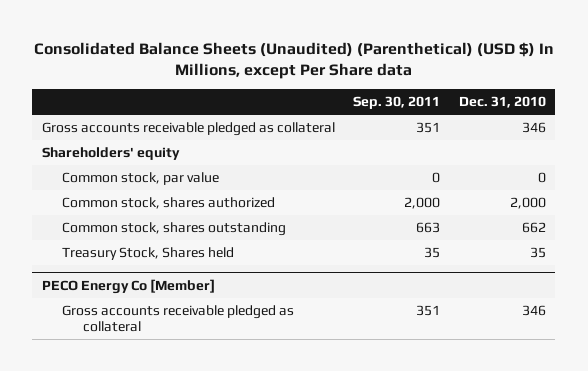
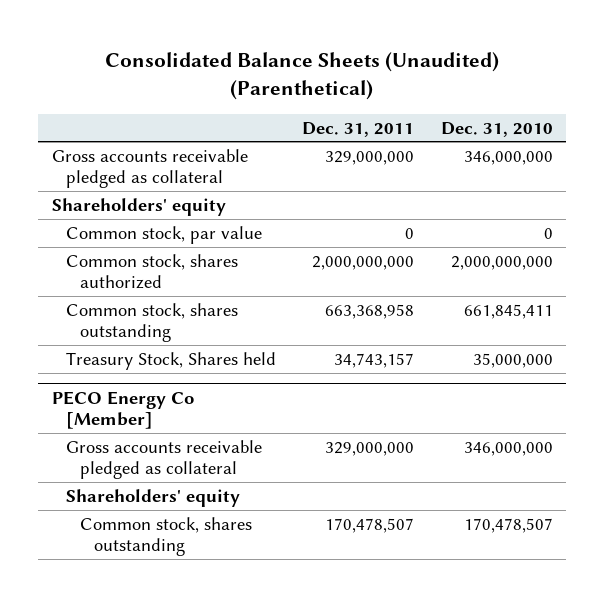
[33,41,554,80] Consolidated Balance Sheets (Unaudited) (Parenthetical) (USD $) In Millions, except Per Share data -> [105,51,500,101] Consolidated Balance Sheets (Unaudited) (Parenthetical)
[353,96,441,110] Sep. 30, 2011 -> none
none -> [302,121,415,137] Dec. 31, 2011
[521,122,546,134] 346 -> [463,150,553,165] 346,000,000
[509,197,546,210] 2,000 -> [450,255,553,270] 2,000,000,000
[521,222,546,234] 662 -> [463,303,553,319] 661,845,411
[529,247,546,259] 35 -> [472,352,553,368] 35,000,000
[521,305,546,317] 346 -> [463,441,553,456] 346,000,000
none -> [65,488,240,507] Shareholders' equity
none -> [79,516,252,557] Common stock, shares outstanding

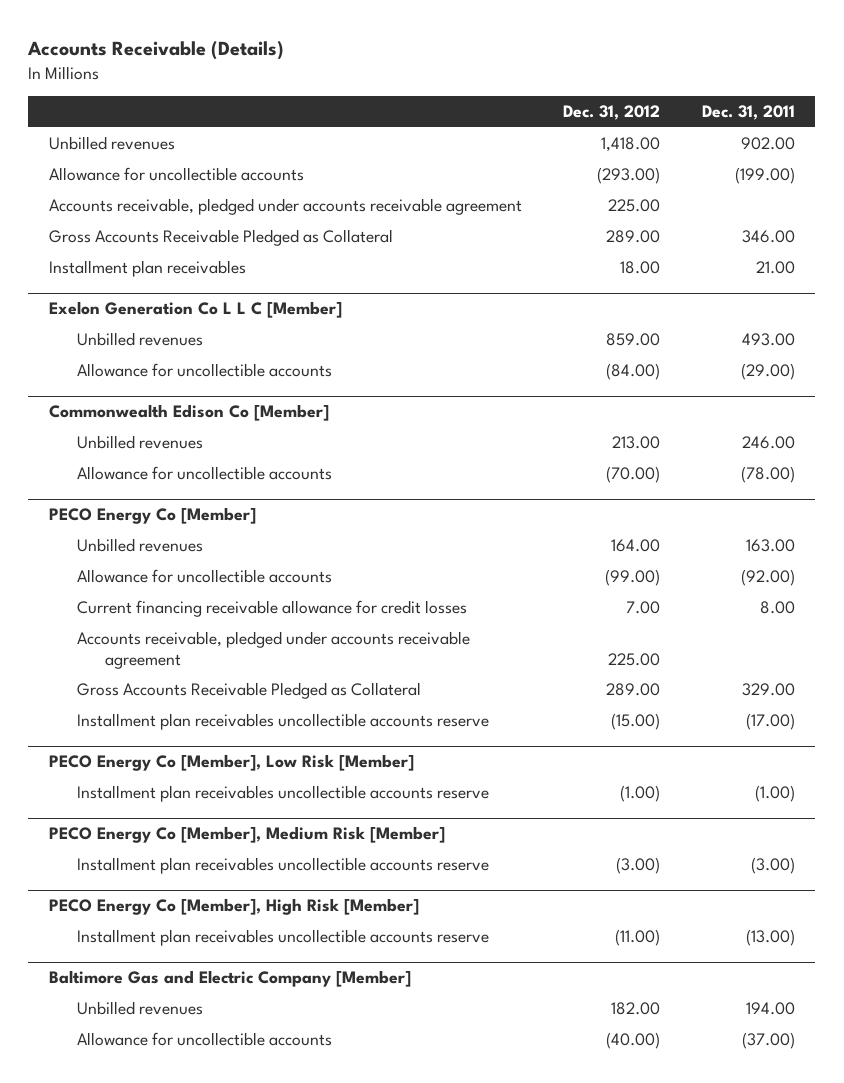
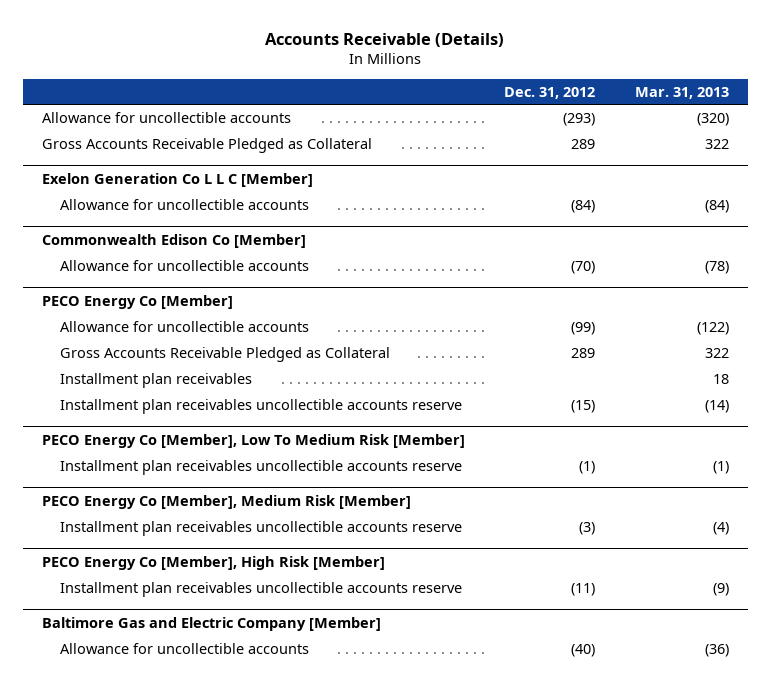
[701,105,795,121] Dec. 31, 2011 -> none
none -> [634,86,729,99] Mar. 31, 2013
[48,136,175,151] Unbilled revenues -> none
[48,198,522,216] Accounts receivable, pledged under accounts receivable agreement -> none
[48,260,246,278] Installment plan receivables -> none
[597,167,661,185] (293.00) -> [563,113,596,127] (293)
[606,230,661,244] 289.00 -> [571,139,596,150] 289
[76,332,203,347] Unbilled revenues -> none
[606,363,661,381] (84.00) -> [571,200,596,214] (84)
[76,435,203,450] Unbilled revenues -> none
[606,466,661,484] (70.00) -> [571,261,596,275] (70)
[76,538,203,553] Unbilled revenues -> none
[76,600,467,618] Current financing receivable allowance for credit losses -> none
[76,631,470,669] Accounts receivable, pledged under accounts receivable agreement -> none
[605,569,661,587] (99.00) -> [571,322,596,336] (99)
[606,683,661,697] 289.00 -> [571,348,596,359] 289
none -> [60,373,253,389] Installment plan receivables
[611,713,661,731] (15.00) -> [571,400,596,414] (15)
[48,754,414,772] PECO Energy Co [Member], Low Risk [Member] -> [42,434,466,449] PECO Energy Co [Member], Low To Medium Risk [Member]
[620,785,661,803] (1.00) -> [579,461,596,475] (1)
[616,857,661,875] (3.00) -> [579,522,596,536] (3)
[615,929,661,947] (11.00) -> [571,583,596,597] (11)
[76,1001,203,1016] Unbilled revenues -> none
[606,1032,661,1050] (40.00) -> [571,644,596,658] (40)

